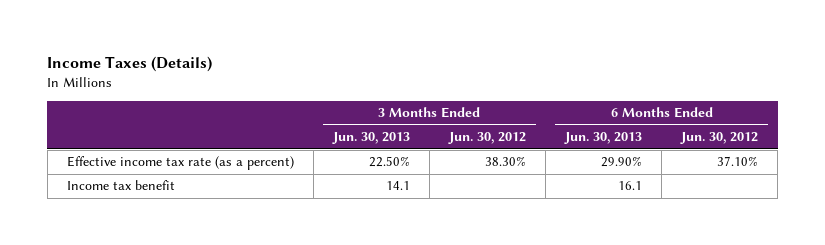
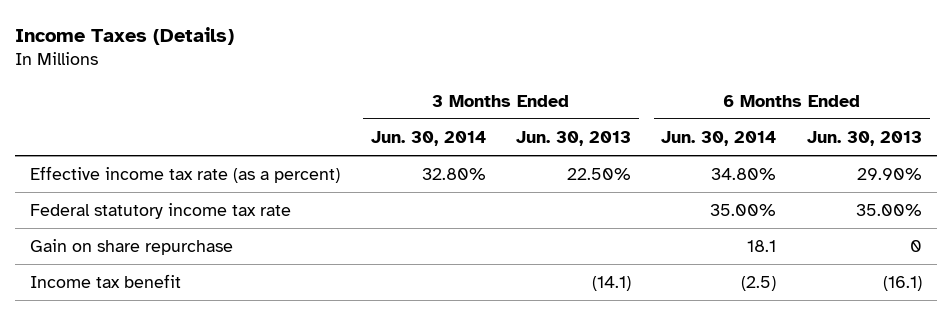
[448,132,527,145] Jun. 30, 2012 -> none
[680,132,759,145] Jun. 30, 2012 -> none
none -> [370,130,486,146] Jun. 30, 2014
none -> [661,130,777,146] Jun. 30, 2014
none -> [30,203,292,220] Federal statutory income tax rate
none -> [30,239,234,256] Gain on share repurchase
[385,181,410,191] 14.1 -> [592,276,632,292] (14.1)
[618,181,643,191] 16.1 -> [882,276,922,292] (16.1)

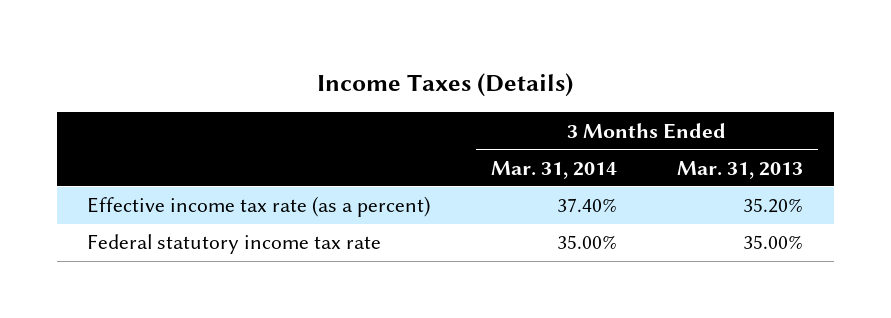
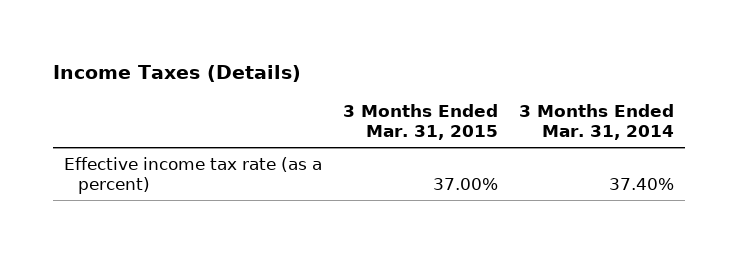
[677,160,804,179] Mar. 31, 2013 -> none
none -> [343,104,499,141] 3 Months Ended Mar. 31, 2015
[87,234,382,255] Federal statutory income tax rate -> none

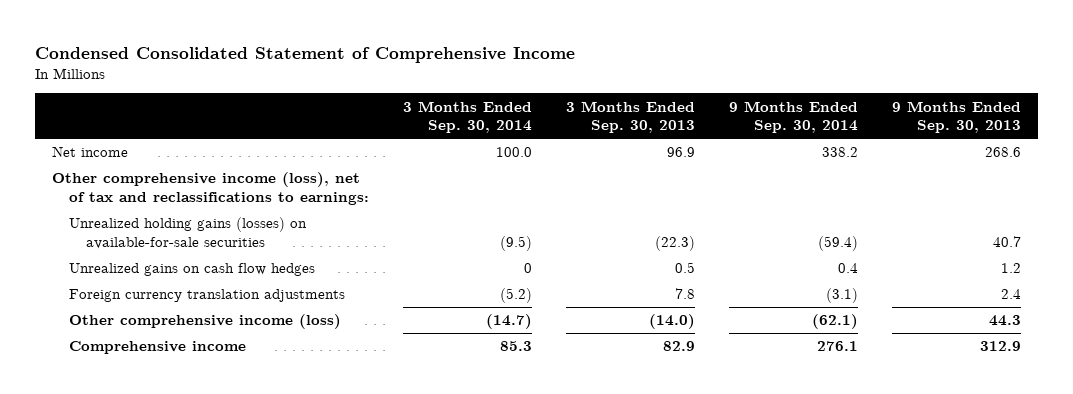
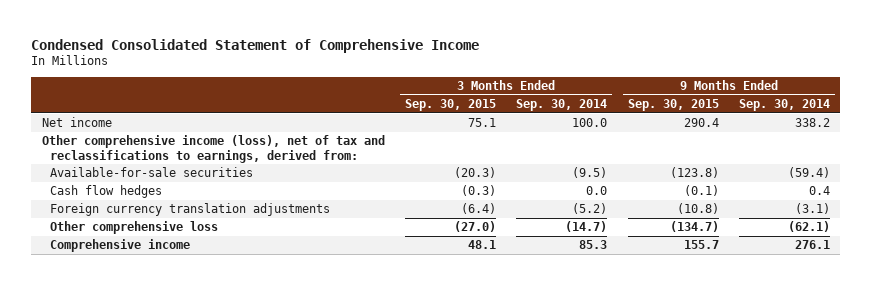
[565,100,695,134] 3 Months Ended Sep. 30, 2013 -> none
[891,100,1021,134] 9 Months Ended Sep. 30, 2013 -> none
none -> [404,99,496,112] Sep. 30, 2015
none -> [627,99,719,112] Sep. 30, 2015
[52,172,369,205] Other comprehensive income (loss), net of tax and reclassifications to earnings: -> [41,135,385,163] Other comprehensive income (loss), net of tax and reclassifications to earnings, derived from:
[68,217,307,249] Unrealized holding gains (losses) on available-for-sale securities -> [49,167,253,178] Available-for-sale securities
[68,263,315,277] Unrealized gains on cash flow hedges -> [49,185,162,199] Cash flow hedges
[523,263,532,274] 0 -> [586,186,608,196] 0.0
[68,314,341,330] Other comprehensive income (loss) -> [49,221,218,235] Other comprehensive loss

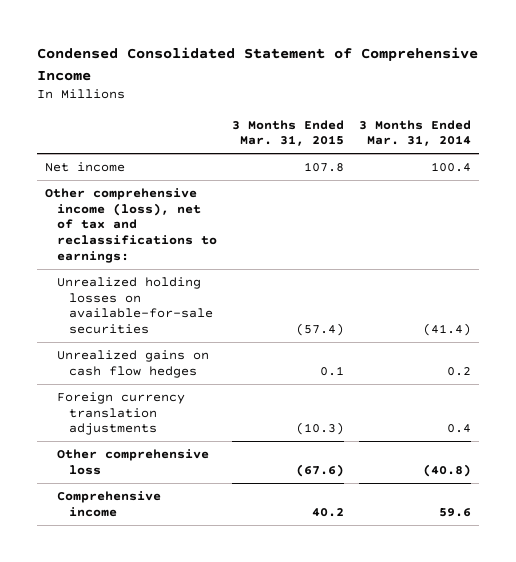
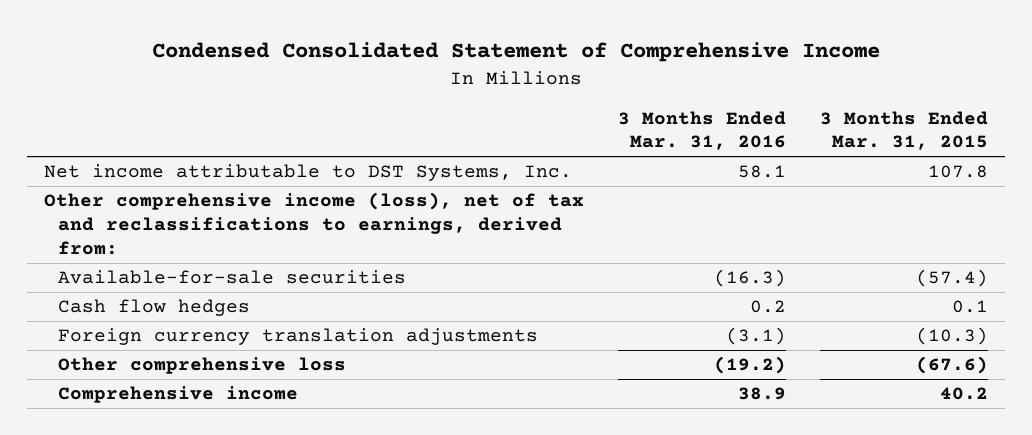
[359,119,472,147] 3 Months Ended Mar. 31, 2014 -> none
none -> [617,110,786,151] 3 Months Ended Mar. 31, 2016
[44,161,125,172] Net income -> [43,164,572,182] Net income attributable to DST Systems, Inc.
[44,187,218,264] Other comprehensive income (loss), net of tax and reclassifications to earnings: -> [43,192,584,255] Other comprehensive income (loss), net of tax and reclassifications to earnings, derived from:
[57,276,214,335] Unrealized holding losses on available-for-sale securities -> [57,270,406,285] Available-for-sale securities
[57,349,210,378] Unrealized gains on cash flow hedges -> [57,299,250,317] Cash flow hedges

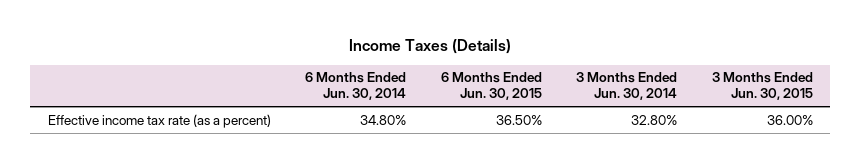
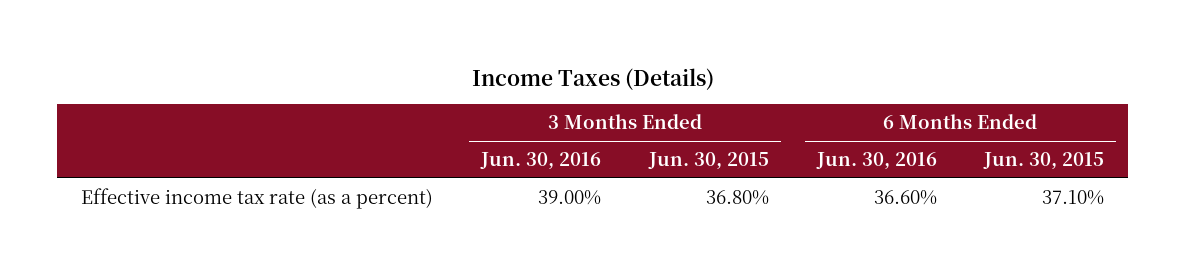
[305,72,407,101] 6 Months Ended Jun. 30, 2014 -> none
[576,72,678,101] 3 Months Ended Jun. 30, 2014 -> none
none -> [480,152,602,171] Jun. 30, 2016
none -> [815,152,937,171] Jun. 30, 2016
[495,114,542,125] 36.50% -> [1042,190,1105,206] 37.10%
[766,114,813,125] 36.00% -> [705,190,769,206] 36.80%

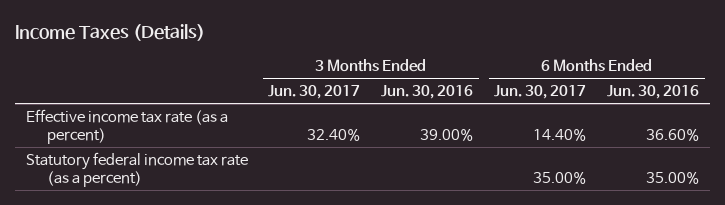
[647,152,769,171] Jun. 30, 2015 -> none
[983,152,1105,171] Jun. 30, 2015 -> none
none -> [268,85,361,100] Jun. 30, 2017
none -> [494,85,587,100] Jun. 30, 2017
none -> [25,151,248,188] Statutory federal income tax rate (as a percent)

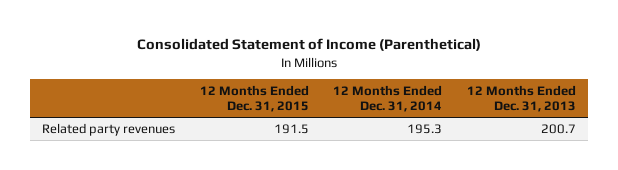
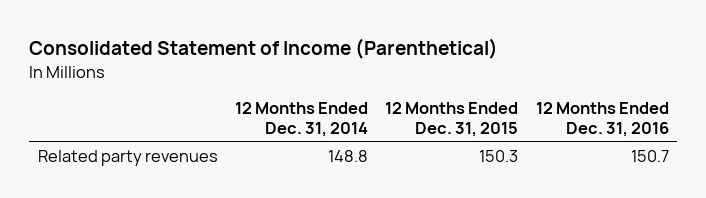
[466,84,576,113] 12 Months Ended Dec. 31, 2013 -> none
none -> [535,101,669,137] 12 Months Ended Dec. 31, 2016
[273,124,309,135] 191.5 -> [479,149,519,162] 150.3
[407,124,443,135] 195.3 -> [328,149,369,162] 148.8

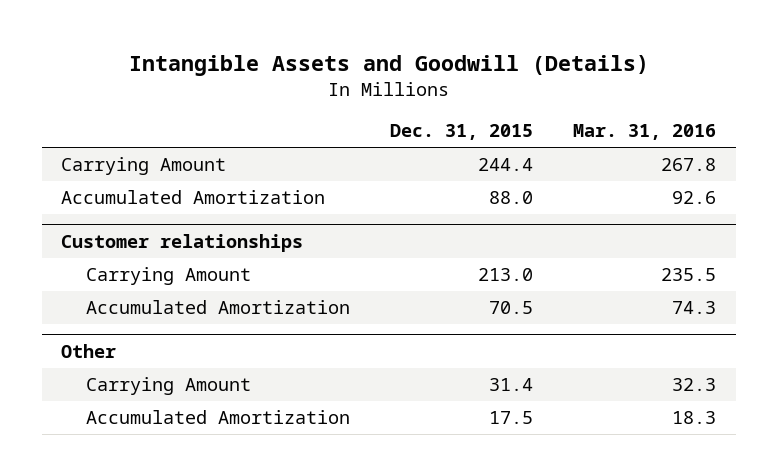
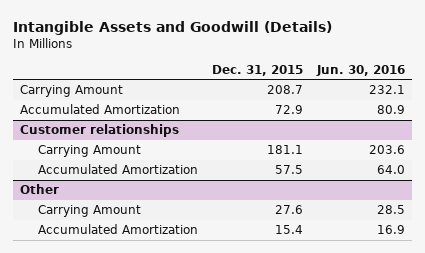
[572,124,716,141] Mar. 31, 2016 -> none
none -> [315,64,405,76] Jun. 30, 2016
[477,158,533,172] 244.4 -> [266,85,303,95] 208.7
[488,191,533,205] 88.0 -> [274,105,303,115] 72.9
[477,268,533,282] 213.0 -> [266,145,303,155] 181.1
[488,301,533,315] 70.5 -> [274,165,303,175] 57.5
[488,378,533,392] 31.4 -> [274,205,303,215] 27.6
[488,411,533,425] 17.5 -> [274,225,303,235] 15.4

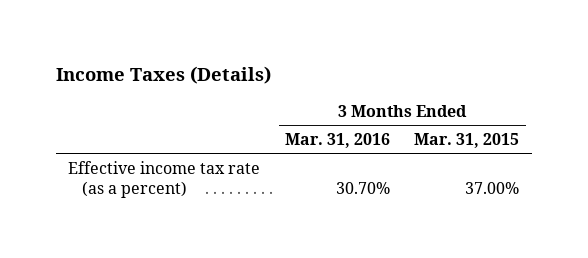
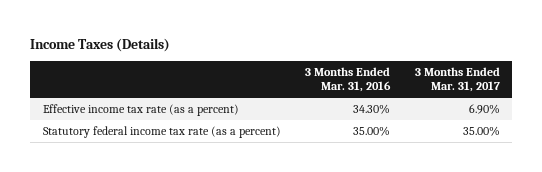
[414,133,520,149] Mar. 31, 2015 -> none
none -> [414,66,500,93] 3 Months Ended Mar. 31, 2017
[335,182,390,195] 30.70% -> [353,104,391,115] 34.30%
none -> [42,126,281,139] Statutory federal income tax rate (as a percent)

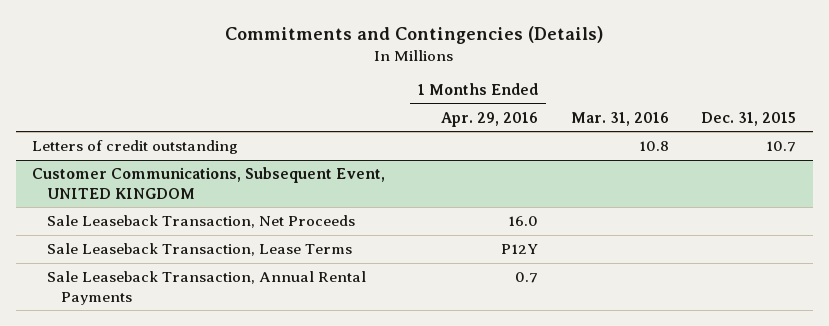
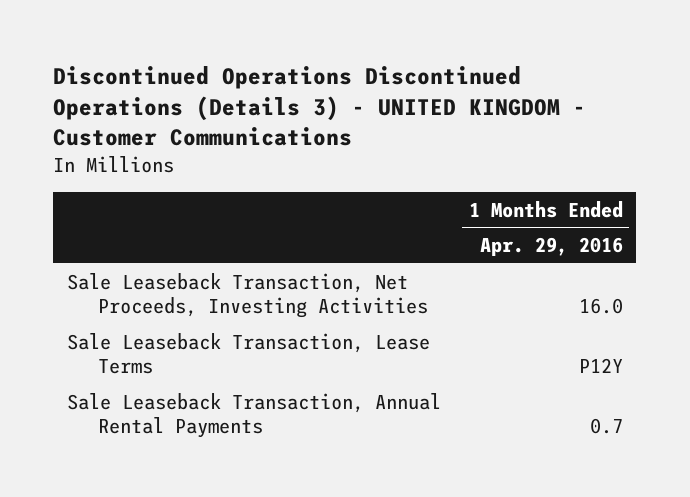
[225,25,604,44] Commitments and Contingencies (Details) -> [53,66,587,147] Discontinued Operations Discontinued Operations (Details 3) - UNITED KINGDOM - Customer Communications
[570,111,669,126] Mar. 31, 2016 -> none
[701,111,797,126] Dec. 31, 2015 -> none
[32,140,239,155] Letters of credit outstanding -> none
[32,167,386,199] Customer Communications, Subsequent Event, UNITED KINGDOM -> none
[46,215,355,229] Sale Leaseback Transaction, Net Proceeds -> [67,272,429,319] Sale Leaseback Transaction, Net Proceeds, Investing Activities

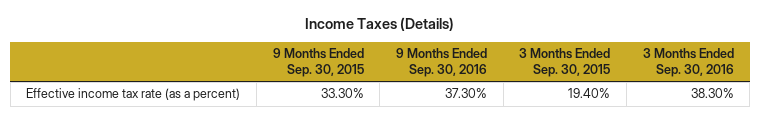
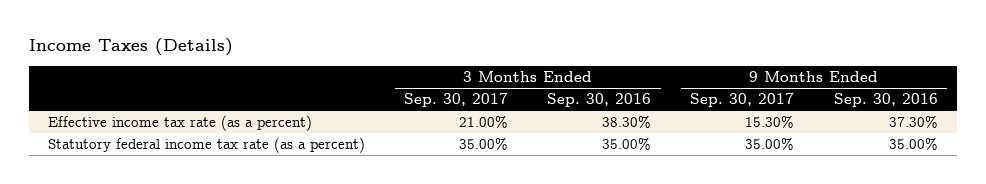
[272,48,364,77] 9 Months Ended Sep. 30, 2015 -> none
[519,48,611,77] 3 Months Ended Sep. 30, 2015 -> none
none -> [404,93,509,108] Sep. 30, 2017
none -> [690,93,795,108] Sep. 30, 2017
none -> [48,137,366,154] Statutory federal income tax rate (as a percent)

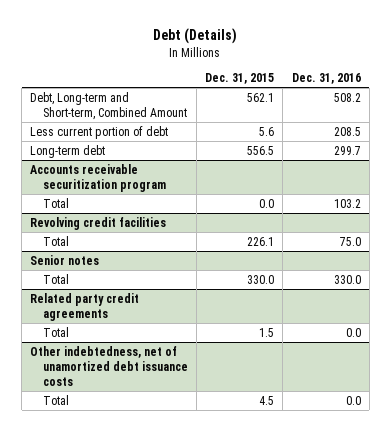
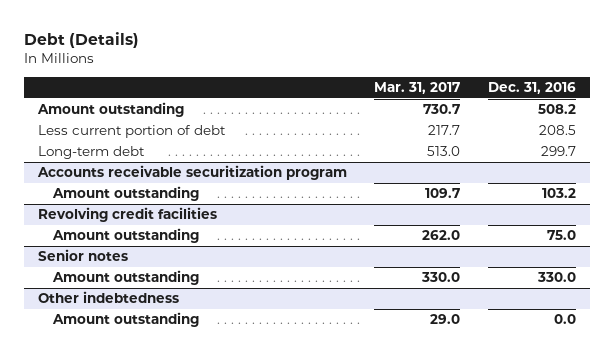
[205,73,275,85] Dec. 31, 2015 -> none
none -> [374,82,461,95] Mar. 31, 2017
[30,91,188,120] Debt, Long-term and Short-term, Combined Amount -> [36,102,184,118] Amount outstanding
[43,197,70,208] Total -> [51,186,199,202] Amount outstanding
[43,235,70,246] Total -> none
none -> [51,228,199,244] Amount outstanding
[43,273,70,284] Total -> none
[30,292,140,321] Related party credit agreements -> none
[43,326,70,337] Total -> none
[43,394,70,405] Total -> none
none -> [51,270,199,286] Amount outstanding
[30,345,189,386] Other indebtedness, net of unamortized debt issuance costs -> [37,291,179,304] Other indebtedness
none -> [51,312,199,328] Amount outstanding

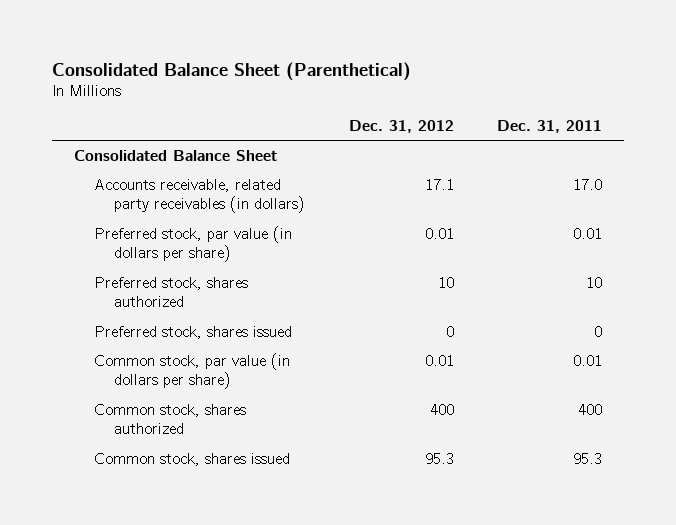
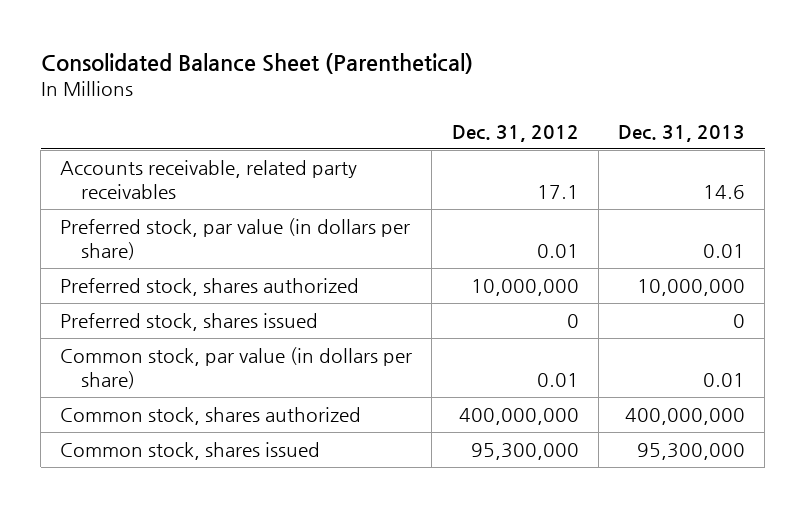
[497,120,603,134] Dec. 31, 2011 -> none
none -> [617,124,745,142] Dec. 31, 2013
[73,149,277,161] Consolidated Balance Sheet -> none
[93,178,305,214] Accounts receivable, related party receivables (in dollars) -> [60,160,358,199] Accounts receivable, related party receivables
[437,276,454,288] 10 -> [470,279,579,297] 10,000,000
[429,403,454,415] 400 -> [458,408,579,426] 400,000,000
[424,452,454,464] 95.3 -> [470,443,579,461] 95,300,000

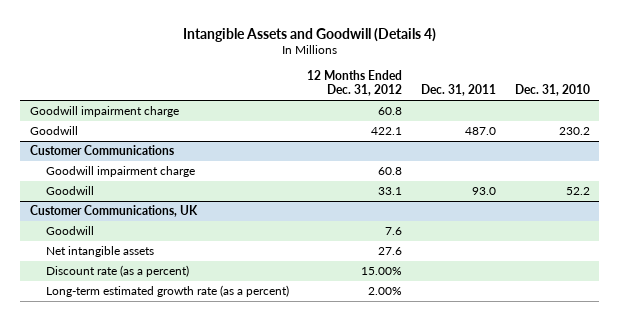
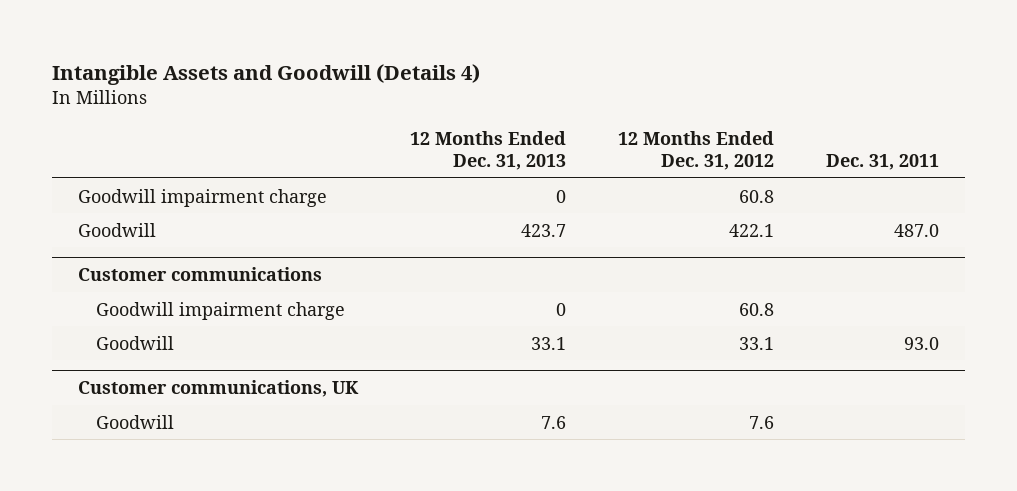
[514,84,590,97] Dec. 31, 2010 -> none
none -> [410,131,567,170] 12 Months Ended Dec. 31, 2013
[29,145,174,156] Customer Communications -> [78,267,323,282] Customer communications
[29,205,198,218] Customer Communications, UK -> [78,380,360,398] Customer communications, UK
[45,246,154,258] Net intangible assets -> none
[45,265,189,278] Discount rate (as a percent) -> none
[45,285,289,298] Long-term estimated growth rate (as a percent) -> none

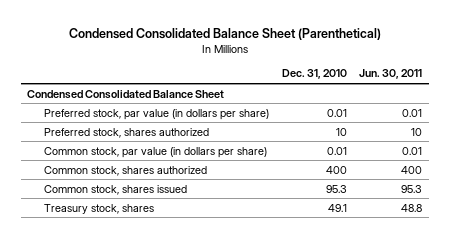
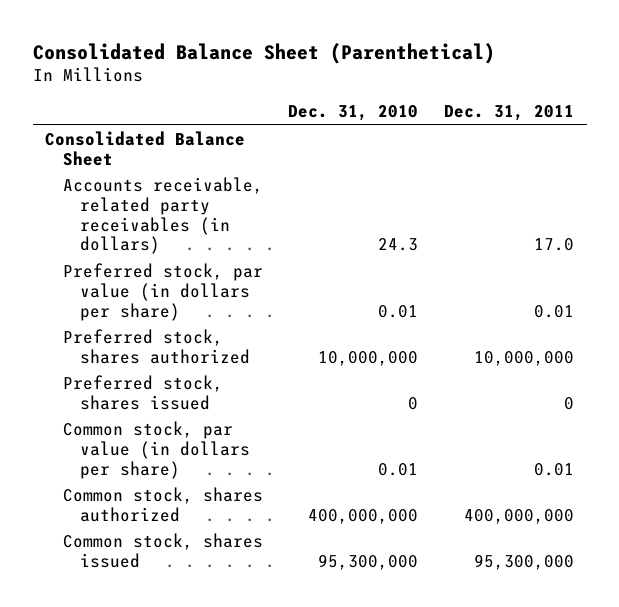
[68,27,381,40] Condensed Consolidated Balance Sheet (Parenthetical) -> [32,42,495,64] Consolidated Balance Sheet (Parenthetical)
[359,69,423,80] Jun. 30, 2011 -> none
none -> [443,105,574,122] Dec. 31, 2011
[26,89,224,99] Condensed Consolidated Balance Sheet -> [45,131,246,166] Consolidated Balance Sheet
none -> [62,177,263,255] Accounts receivable, related party receivables (in dollars)
[335,127,347,136] 10 -> [318,350,419,366] 10,000,000
none -> [62,375,223,410] Preferred stock, shares issued
[43,203,154,214] Treasury stock, shares -> none
[325,165,347,174] 400 -> [308,508,419,524] 400,000,000
[325,184,347,193] 95.3 -> [318,553,419,570] 95,300,000

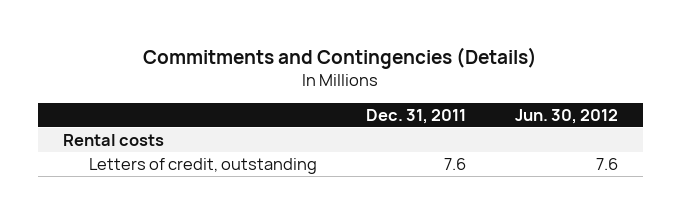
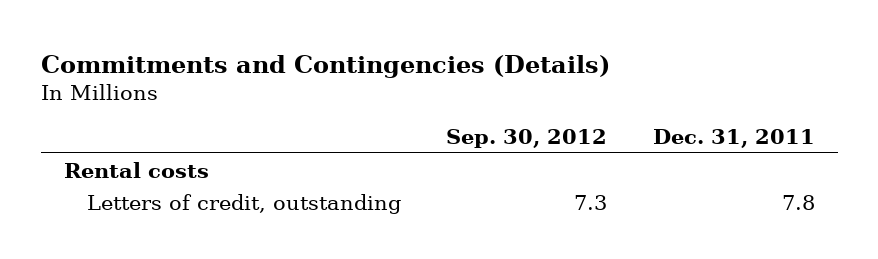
[514,108,618,124] Jun. 30, 2012 -> none
none -> [446,129,608,149] Sep. 30, 2012
[443,158,466,171] 7.6 -> [781,194,815,210] 7.8

